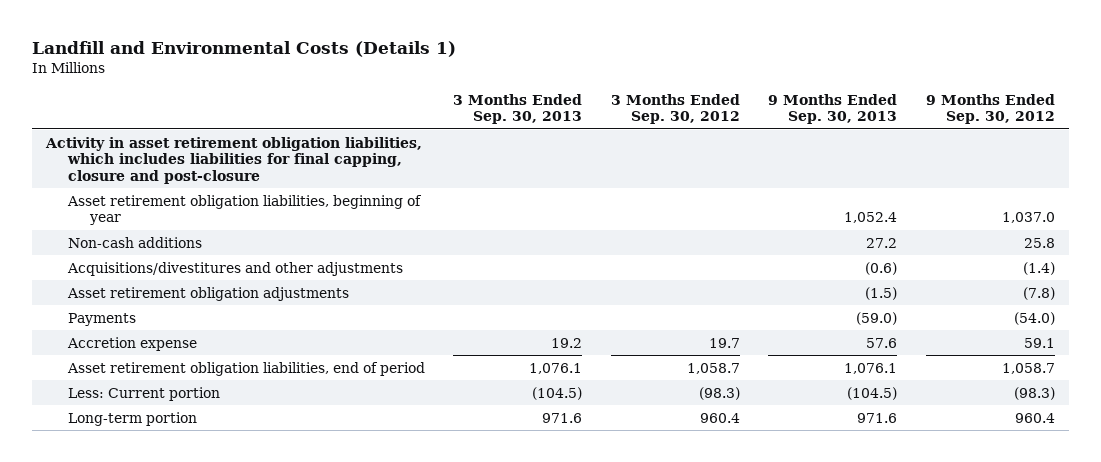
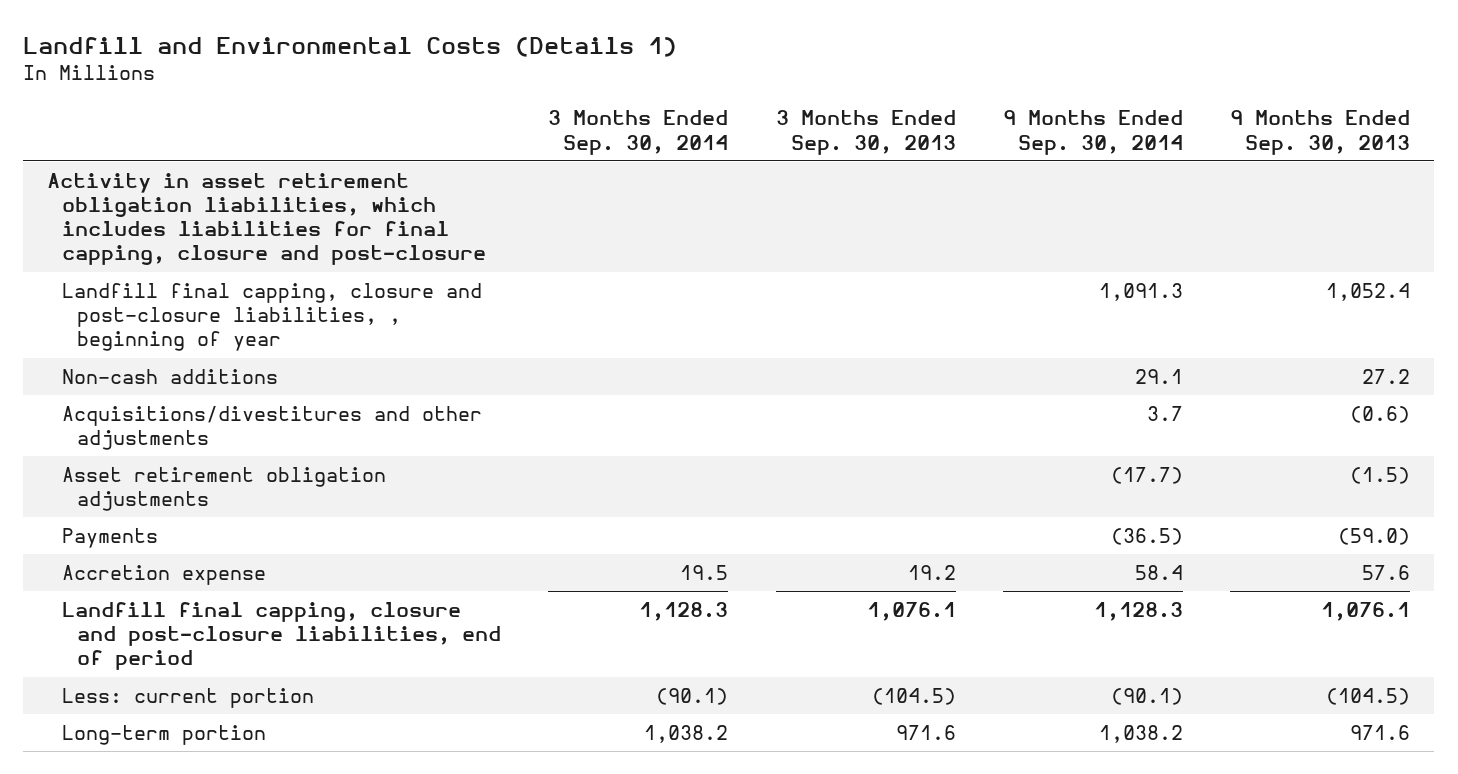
[610,93,740,125] 3 Months Ended Sep. 30, 2012 -> none
[925,93,1055,125] 9 Months Ended Sep. 30, 2012 -> none
none -> [548,110,729,155] 3 Months Ended Sep. 30, 2014
none -> [1003,110,1184,155] 9 Months Ended Sep. 30, 2014
[66,194,422,226] Asset retirement obligation liabilities, beginning of year -> [62,282,483,352] Landfill final capping, closure and post-closure liabilities, , beginning of year
[66,361,425,376] Asset retirement obligation liabilities, end of period -> [62,601,501,671] Landfill final capping, closure and post-closure liabilities, end of period
[67,386,220,401] Less: Current portion -> [62,687,315,708] Less: current portion

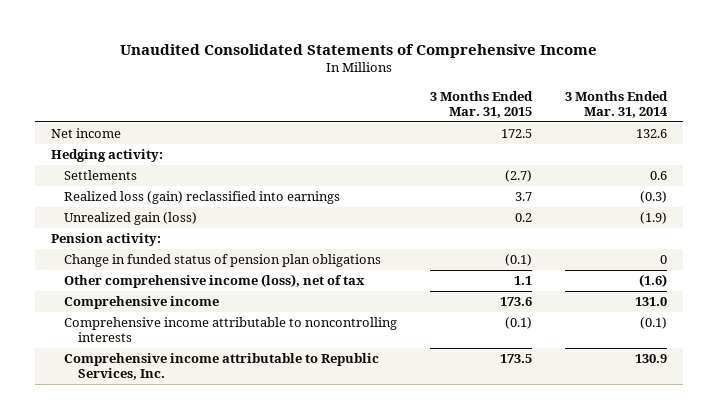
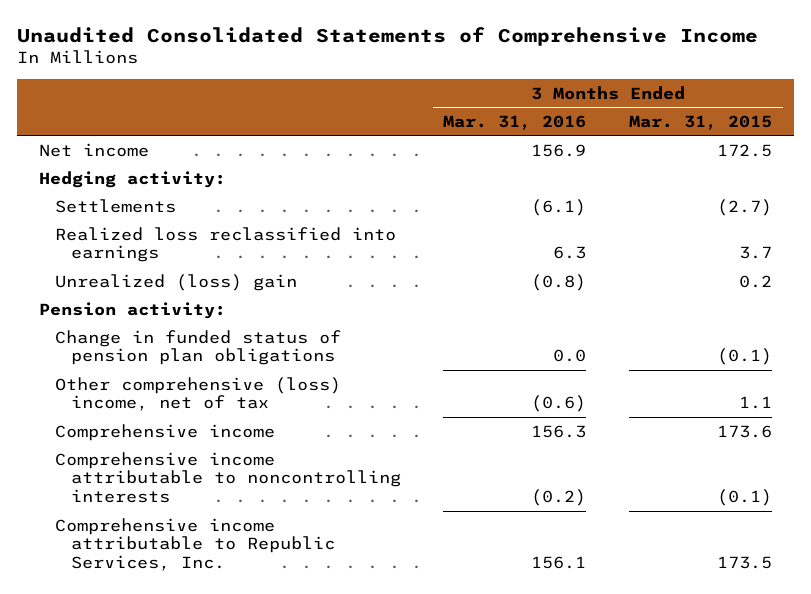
[564,90,668,118] 3 Months Ended Mar. 31, 2014 -> none
none -> [443,114,587,130] Mar. 31, 2016
[64,191,341,205] Realized loss (gain) reclassified into earnings -> [54,226,396,263] Realized loss reclassified into earnings
[64,212,198,226] Unrealized gain (loss) -> [54,273,297,291] Unrealized (loss) gain
[64,274,366,289] Other comprehensive income (loss), net of tax -> [54,376,341,412] Other comprehensive (loss) income, net of tax

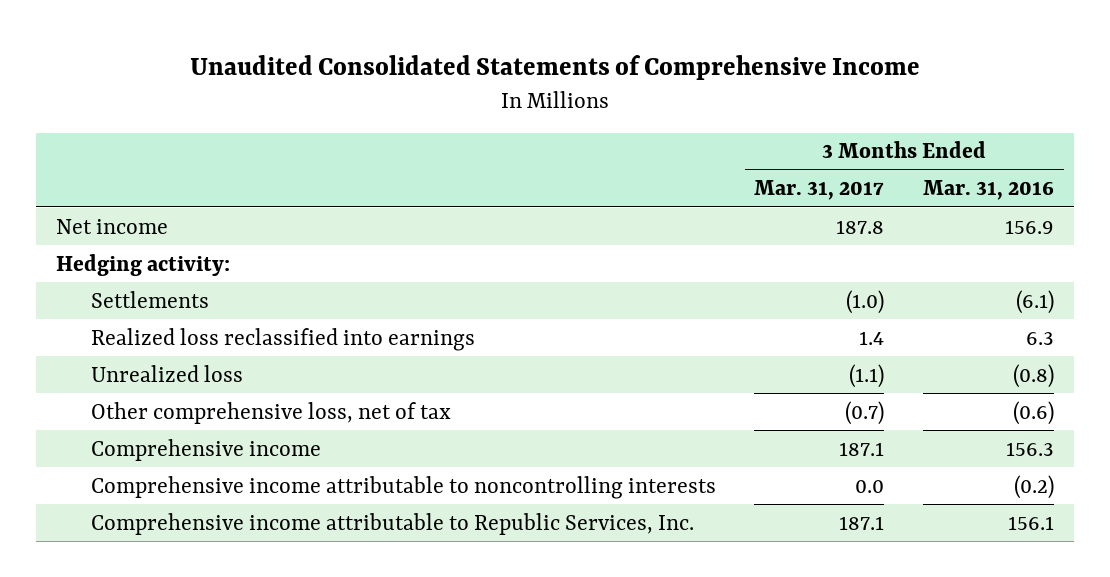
[629,114,773,130] Mar. 31, 2015 -> none
none -> [754,180,885,201] Mar. 31, 2017
[38,301,226,319] Pension activity: -> none
[54,329,341,366] Change in funded status of pension plan obligations -> none
[54,273,297,291] Unrealized (loss) gain -> [90,364,243,382] Unrealized loss
[54,376,341,412] Other comprehensive (loss) income, net of tax -> [90,401,451,424] Other comprehensive loss, net of tax

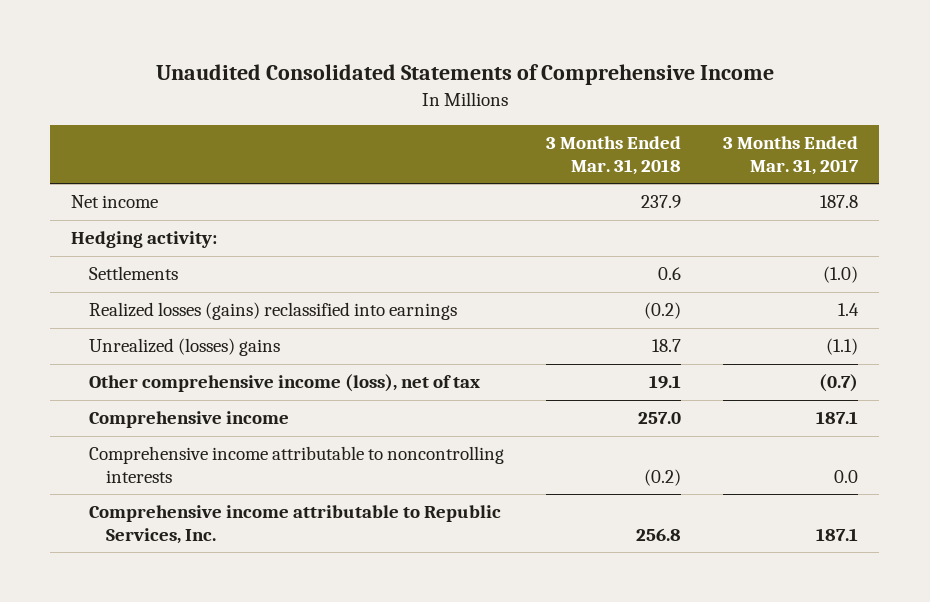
[923,180,1055,201] Mar. 31, 2016 -> none
none -> [545,136,681,175] 3 Months Ended Mar. 31, 2018
[90,327,475,351] Realized loss reclassified into earnings -> [88,302,457,321] Realized losses (gains) reclassified into earnings
[90,364,243,382] Unrealized loss -> [88,338,280,357] Unrealized (losses) gains
[90,401,451,424] Other comprehensive loss, net of tax -> [88,374,480,393] Other comprehensive income (loss), net of tax

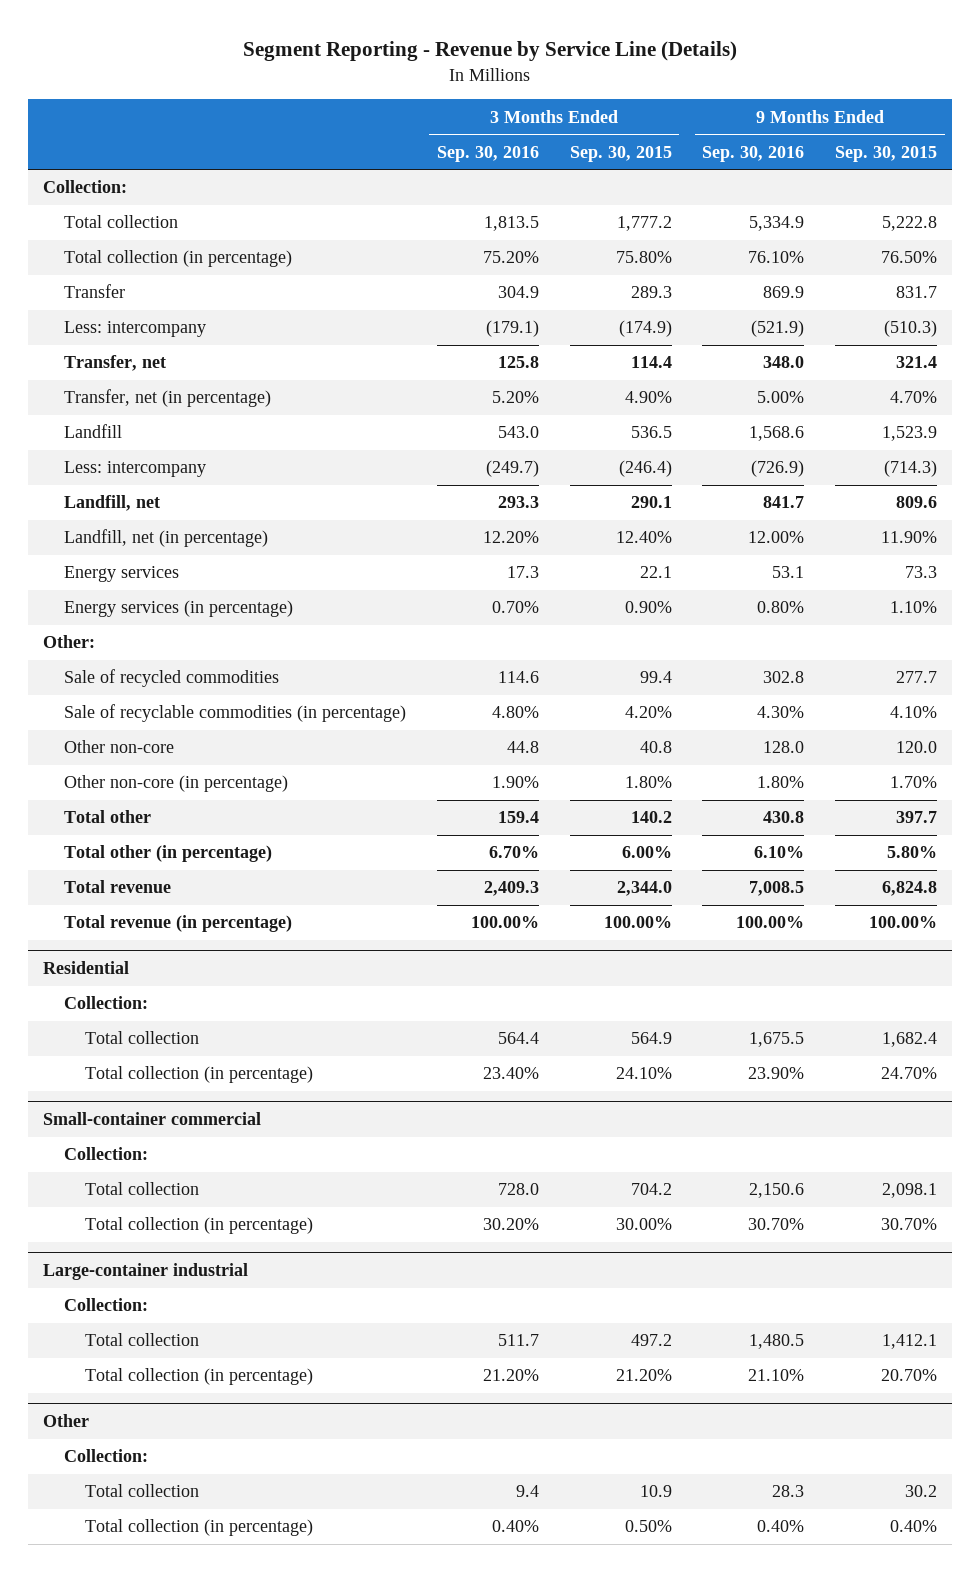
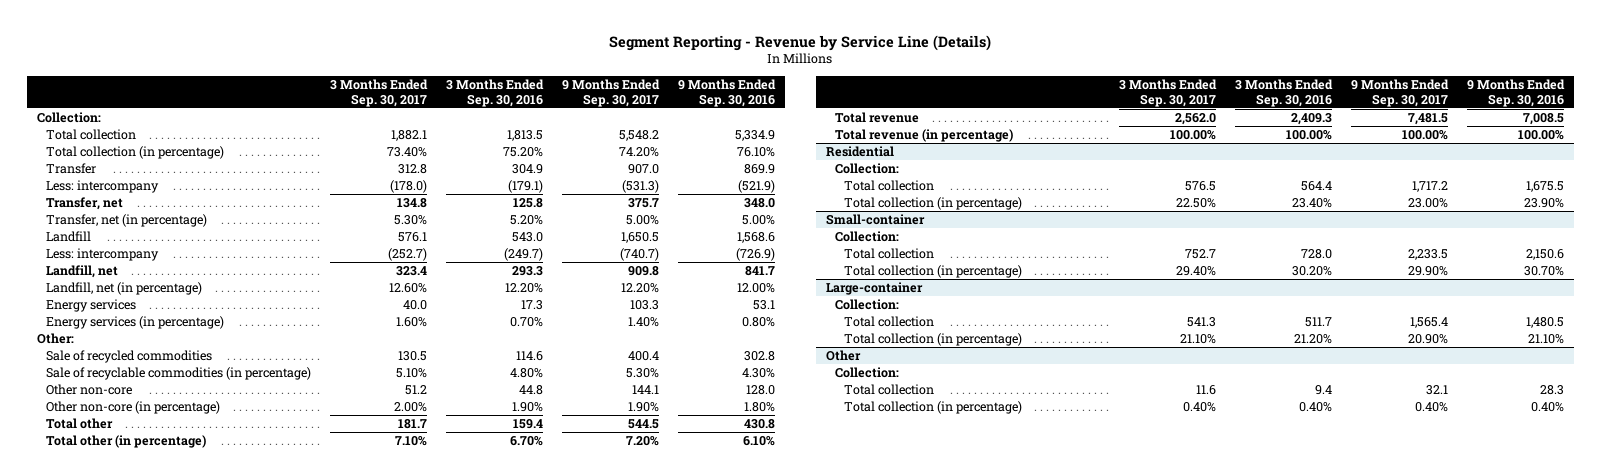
[569,145,672,162] Sep. 30, 2015 -> none
[834,145,937,162] Sep. 30, 2015 -> none
none -> [329,79,428,107] 3 Months Ended Sep. 30, 2017
none -> [562,79,661,107] 9 Months Ended Sep. 30, 2017
[43,1112,262,1126] Small-container commercial -> [825,214,925,226] Small-container
[43,1263,249,1281] Large-container industrial -> [825,282,923,296] Large-container

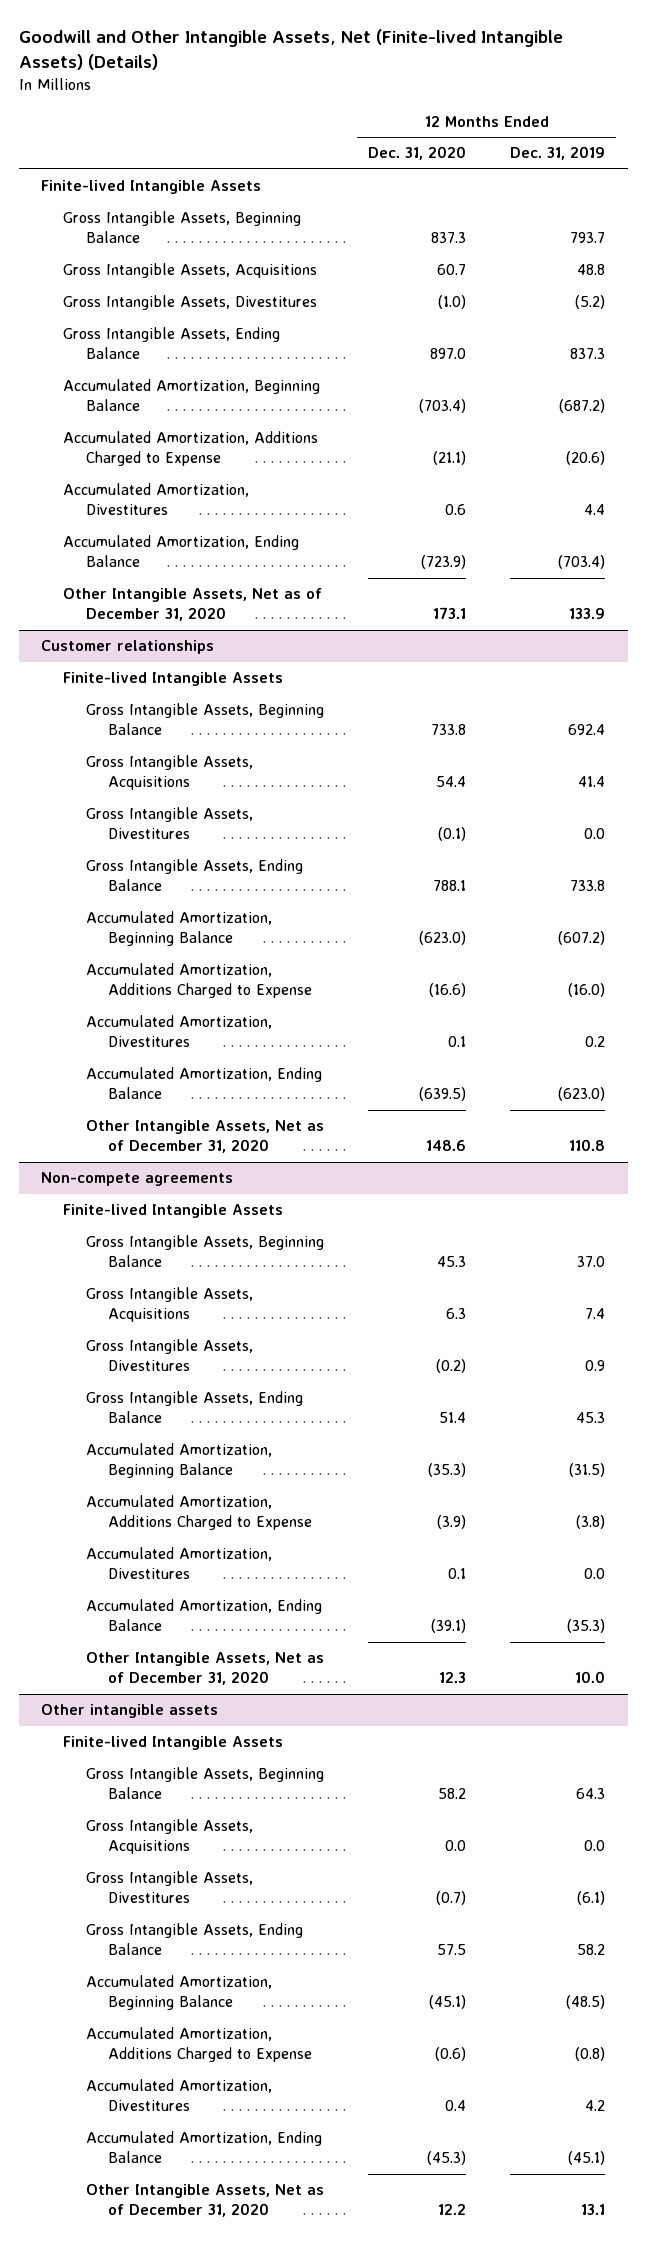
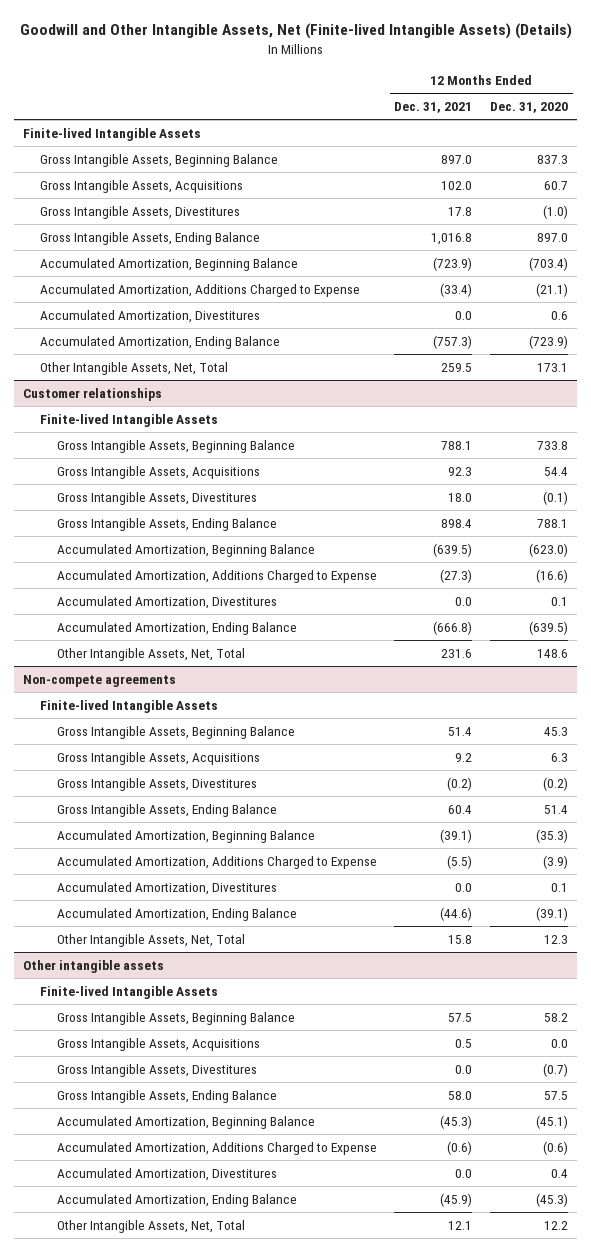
[510,146,606,161] Dec. 31, 2019 -> none
none -> [394,102,473,114] Dec. 31, 2021
[63,588,323,622] Other Intangible Assets, Net as of December 31, 2020 -> [39,361,228,375] Other Intangible Assets, Net, Total
[85,1120,324,1154] Other Intangible Assets, Net as of December 31, 2020 -> [56,647,245,661] Other Intangible Assets, Net, Total
[85,1652,324,1686] Other Intangible Assets, Net as of December 31, 2020 -> [56,933,245,947] Other Intangible Assets, Net, Total
[85,2184,324,2218] Other Intangible Assets, Net as of December 31, 2020 -> [56,1219,245,1233] Other Intangible Assets, Net, Total

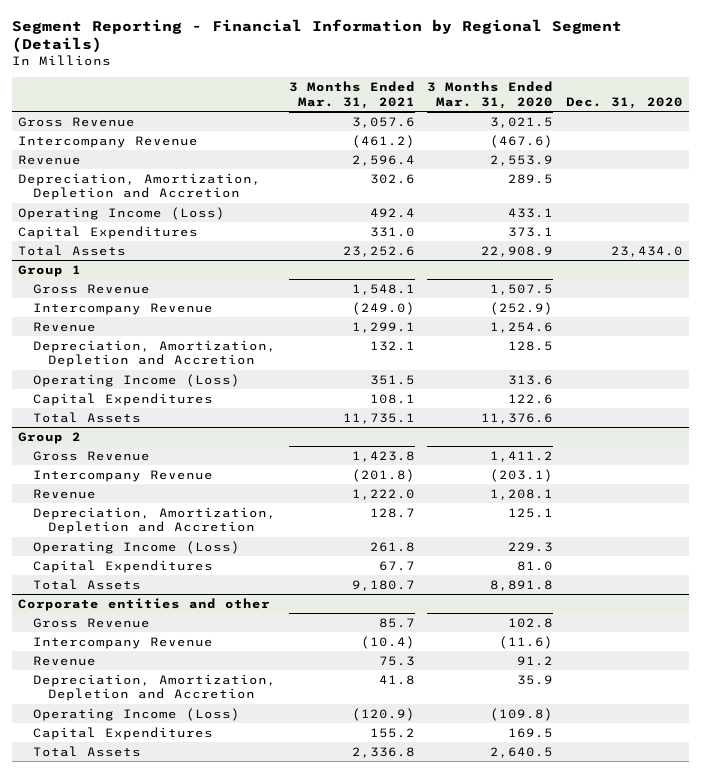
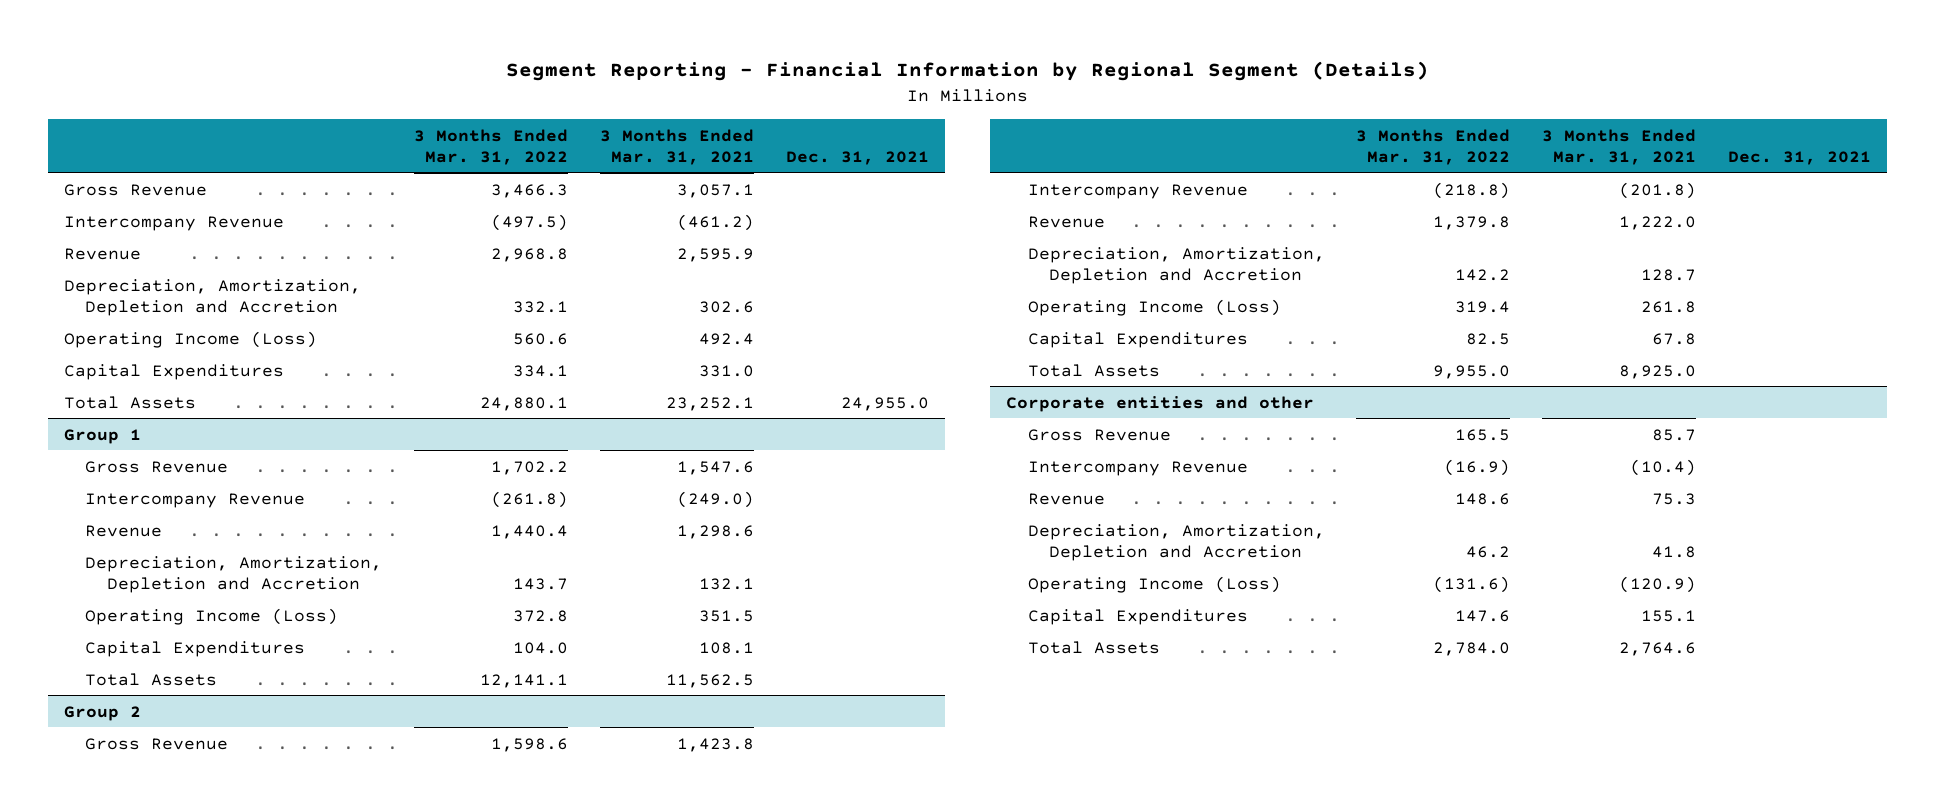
[427,81,554,109] 3 Months Ended Mar. 31, 2020 -> none
[565,96,683,109] Dec. 31, 2020 -> none
none -> [414,128,569,165] 3 Months Ended Mar. 31, 2022
none -> [785,150,929,165] Dec. 31, 2021
[351,116,415,128] 3,057.6 -> [677,183,755,198] 3,057.1
[351,154,415,166] 2,596.4 -> [677,247,755,262] 2,595.9
[342,245,415,257] 23,252.6 -> [666,396,755,411] 23,252.1
[351,283,415,295] 1,548.1 -> [677,460,755,475] 1,547.6
[351,321,415,333] 1,299.1 -> [677,524,755,539] 1,298.6
[342,412,415,424] 11,735.1 -> [666,673,755,688] 11,562.5
[378,560,415,571] 67.7 -> [1652,332,1697,345] 67.8
[351,579,415,591] 9,180.7 -> [1619,364,1697,379] 8,925.0
[369,727,415,738] 155.2 -> [1641,609,1697,622] 155.1
[351,746,415,758] 2,336.8 -> [1619,641,1697,656] 2,764.6

